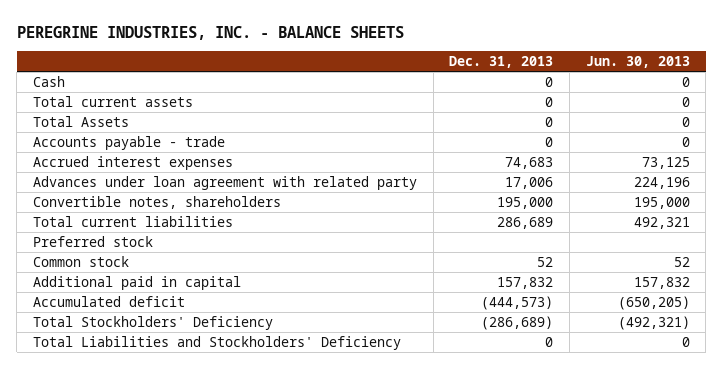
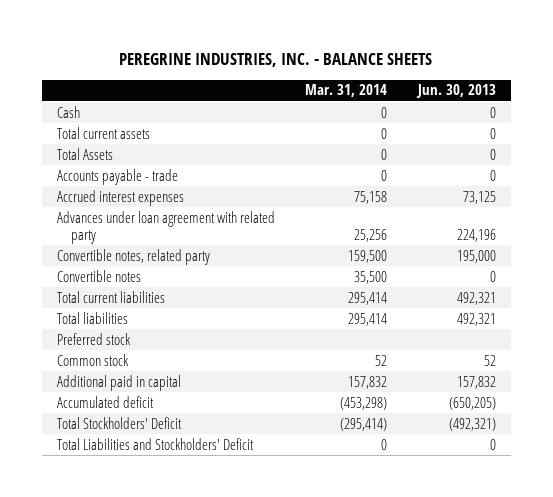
[449,55,554,68] Dec. 31, 2013 -> none
none -> [305,84,388,98] Mar. 31, 2014
[33,195,282,209] Convertible notes, shareholders -> [57,248,211,265] Convertible notes, related party
none -> [57,269,142,282] Convertible notes
none -> [57,311,129,324] Total liabilities
[33,315,274,330] Total Stockholders' Deficiency -> [57,416,183,429] Total Stockholders' Deficit
[33,335,402,350] Total Liabilities and Stockholders' Deficiency -> [57,437,255,450] Total Liabilities and Stockholders' Deficit

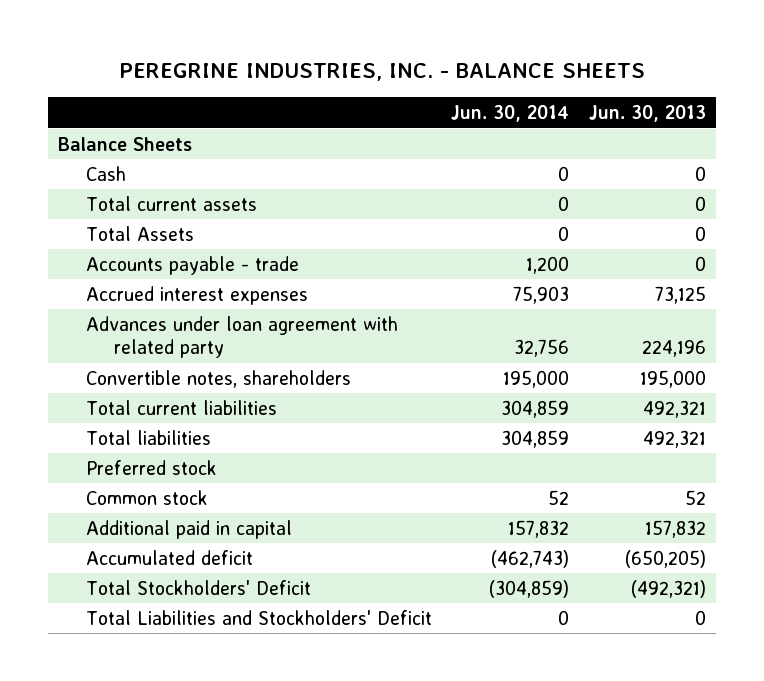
[305,84,388,98] Mar. 31, 2014 -> none
none -> [451,105,570,123] Jun. 30, 2014
none -> [57,136,192,151] Balance Sheets
[57,269,142,282] Convertible notes -> none
[57,248,211,265] Convertible notes, related party -> [85,369,351,388] Convertible notes, shareholders

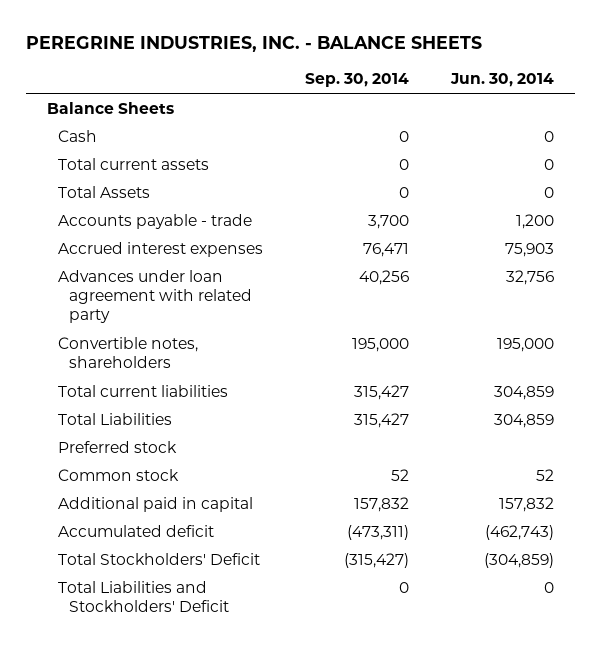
[589,105,707,123] Jun. 30, 2013 -> none
none -> [304,73,409,88] Sep. 30, 2014
[85,429,211,445] Total liabilities -> [58,412,173,425] Total Liabilities

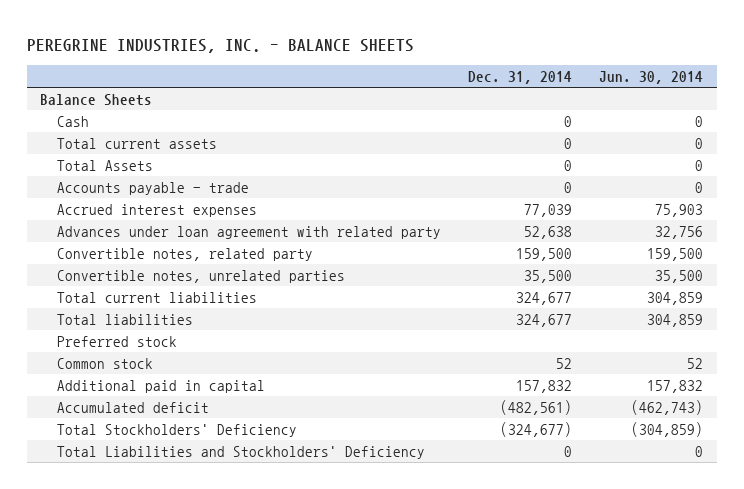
[304,73,409,88] Sep. 30, 2014 -> none
none -> [468,70,573,84] Dec. 31, 2014
[515,213,554,229] 1,200 -> [695,181,704,193] 0
[58,336,199,368] Convertible notes, shareholders -> none
none -> [56,247,313,261] Convertible notes, related party
none -> [56,269,345,283] Convertible notes, unrelated parties
[58,412,173,425] Total Liabilities -> [56,313,193,325] Total liabilities
[58,552,261,565] Total Stockholders' Deficit -> [56,423,297,437] Total Stockholders' Deficiency
[58,580,230,612] Total Liabilities and Stockholders' Deficit -> [56,445,425,459] Total Liabilities and Stockholders' Deficiency

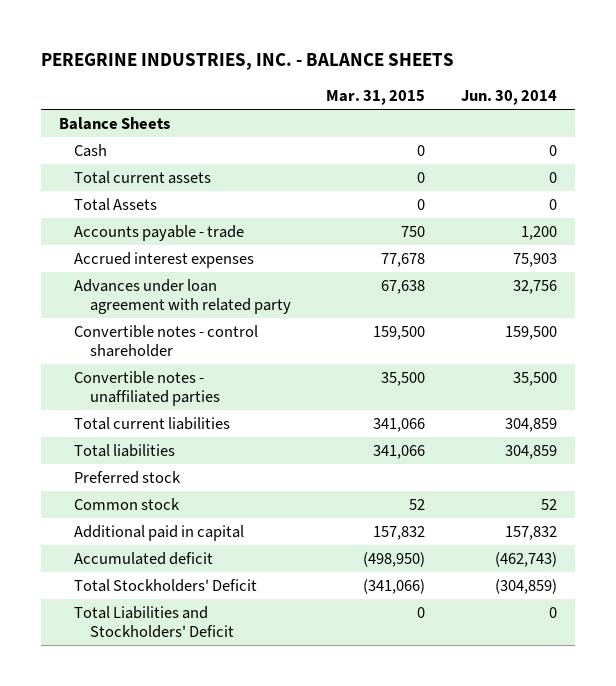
[468,70,573,84] Dec. 31, 2014 -> none
none -> [326,90,426,106] Mar. 31, 2015
[695,181,704,193] 0 -> [521,225,558,240] 1,200
[56,247,313,261] Convertible notes, related party -> [74,324,259,357] Convertible notes - control shareholder
[56,269,345,283] Convertible notes, unrelated parties -> [74,370,220,406] Convertible notes - unaffiliated parties
[56,423,297,437] Total Stockholders' Deficiency -> [74,578,258,592] Total Stockholders' Deficit
[56,445,425,459] Total Liabilities and Stockholders' Deficiency -> [74,605,234,638] Total Liabilities and Stockholders' Deficit

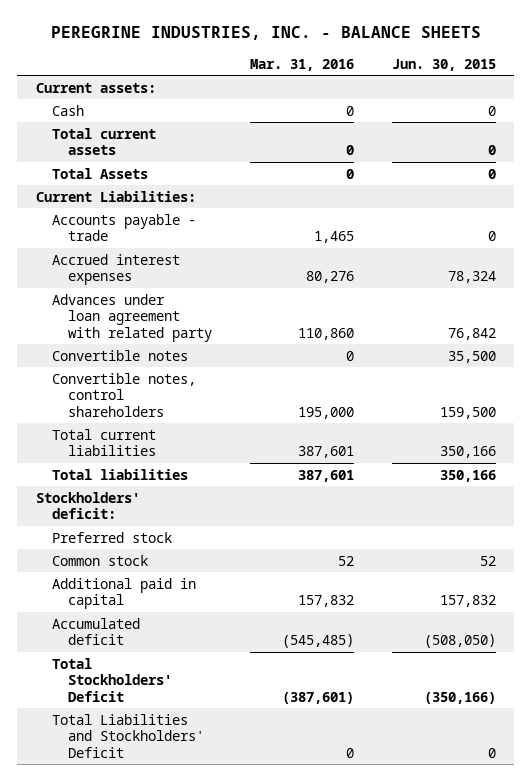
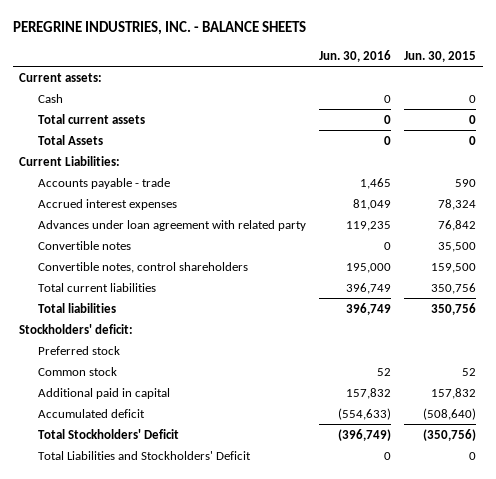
[249,58,354,71] Mar. 31, 2016 -> none
none -> [319,49,392,62] Jun. 30, 2016
[487,231,496,242] 0 -> [455,178,477,187] 590
[439,446,496,459] 350,166 -> [431,282,477,294] 350,756
[439,469,496,482] 350,166 -> [431,302,477,315] 350,756
[423,634,496,649] (508,050) -> [423,407,477,420] (508,640)
[423,691,496,704] (350,166) -> [423,428,477,441] (350,756)

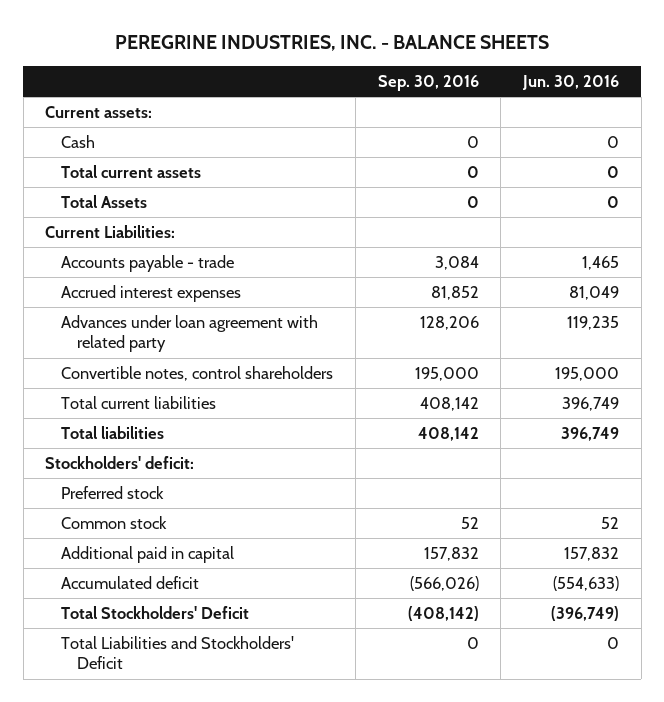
[404,50,477,62] Jun. 30, 2015 -> none
none -> [377,74,479,91] Sep. 30, 2016
[38,240,132,250] Convertible notes -> none

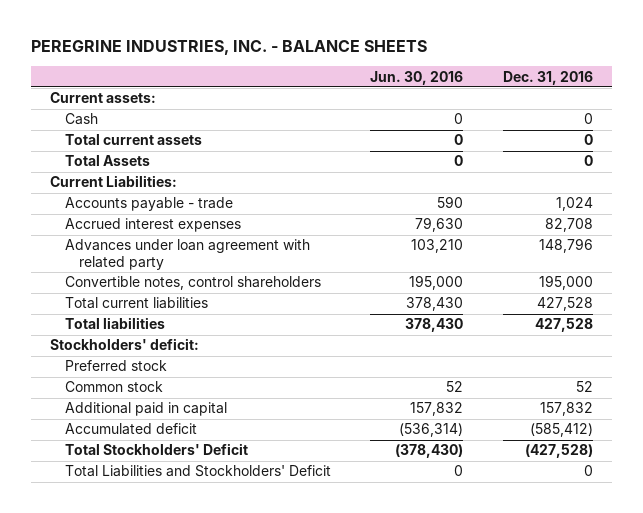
[377,74,479,91] Sep. 30, 2016 -> none
none -> [502,70,593,85] Dec. 31, 2016
[582,255,620,270] 1,465 -> [437,196,464,209] 590
[569,285,620,300] 81,049 -> [415,217,464,233] 79,630
[567,315,620,330] 119,235 -> [411,239,464,254] 103,210
[562,396,620,411] 396,749 -> [406,297,464,312] 378,430
[561,426,620,441] 396,749 -> [405,318,464,333] 378,430
[553,575,620,591] (554,633) -> [399,423,464,438] (536,314)
[551,605,620,621] (396,749) -> [395,444,464,459] (378,430)

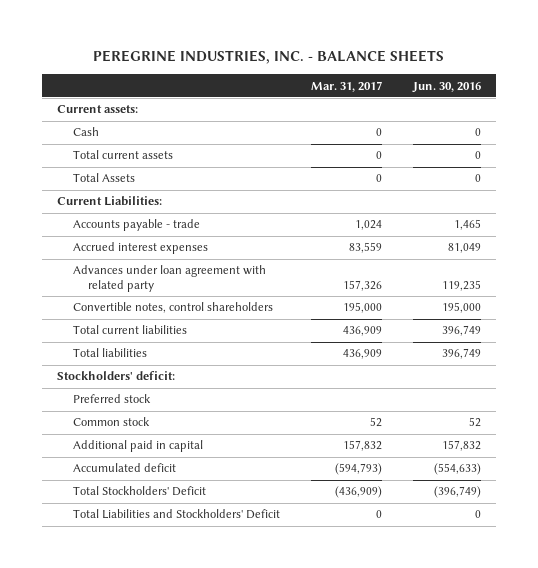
[502,70,593,85] Dec. 31, 2016 -> none
none -> [310,80,382,92] Mar. 31, 2017
[437,196,464,209] 590 -> [453,219,481,231] 1,465
[415,217,464,233] 79,630 -> [447,243,481,254] 81,049
[411,239,464,254] 103,210 -> [441,280,481,292] 119,235
[406,297,464,312] 378,430 -> [441,325,481,337] 396,749
[405,318,464,333] 378,430 -> [441,348,481,360] 396,749
[399,423,464,438] (536,314) -> [433,463,481,476] (554,633)
[395,444,464,459] (378,430) -> [433,486,481,499] (396,749)

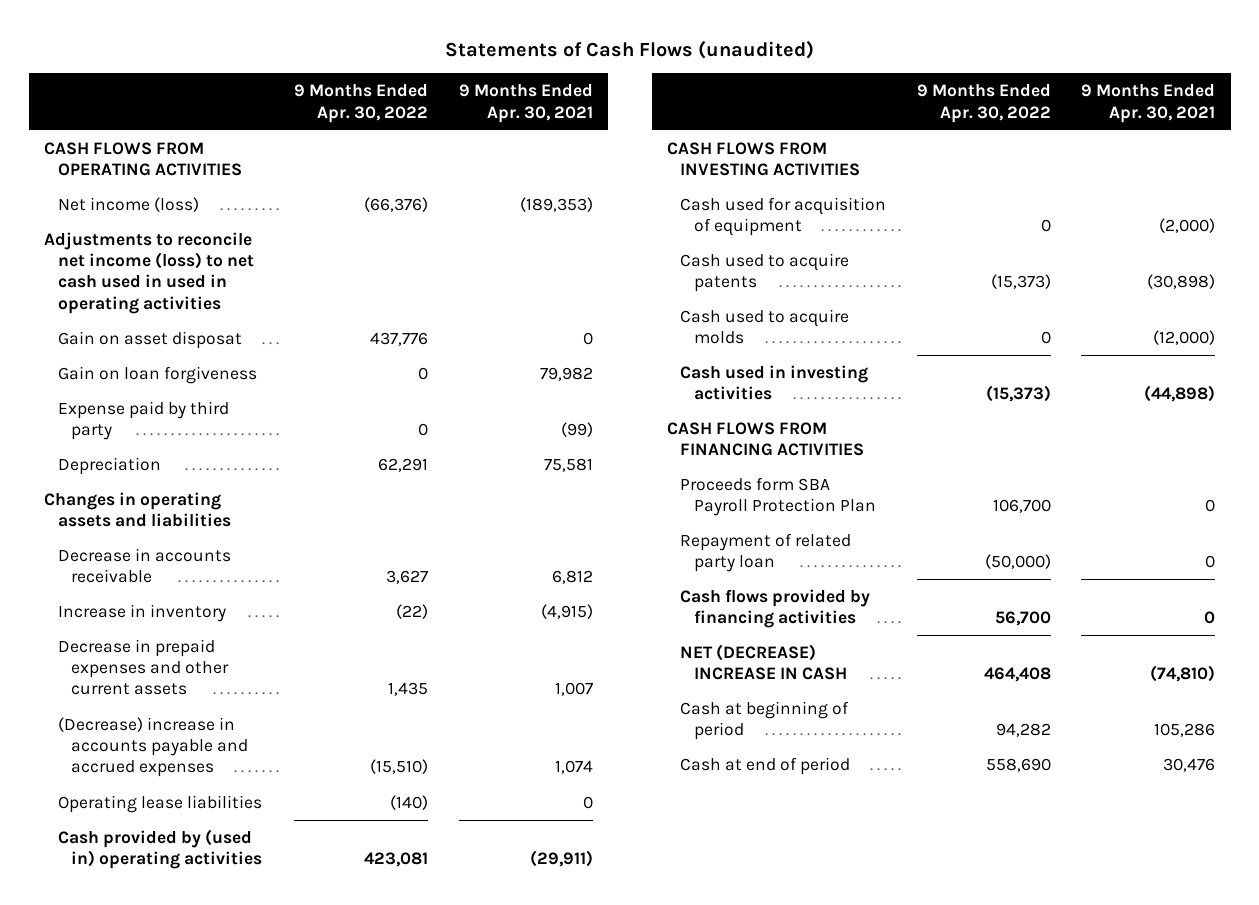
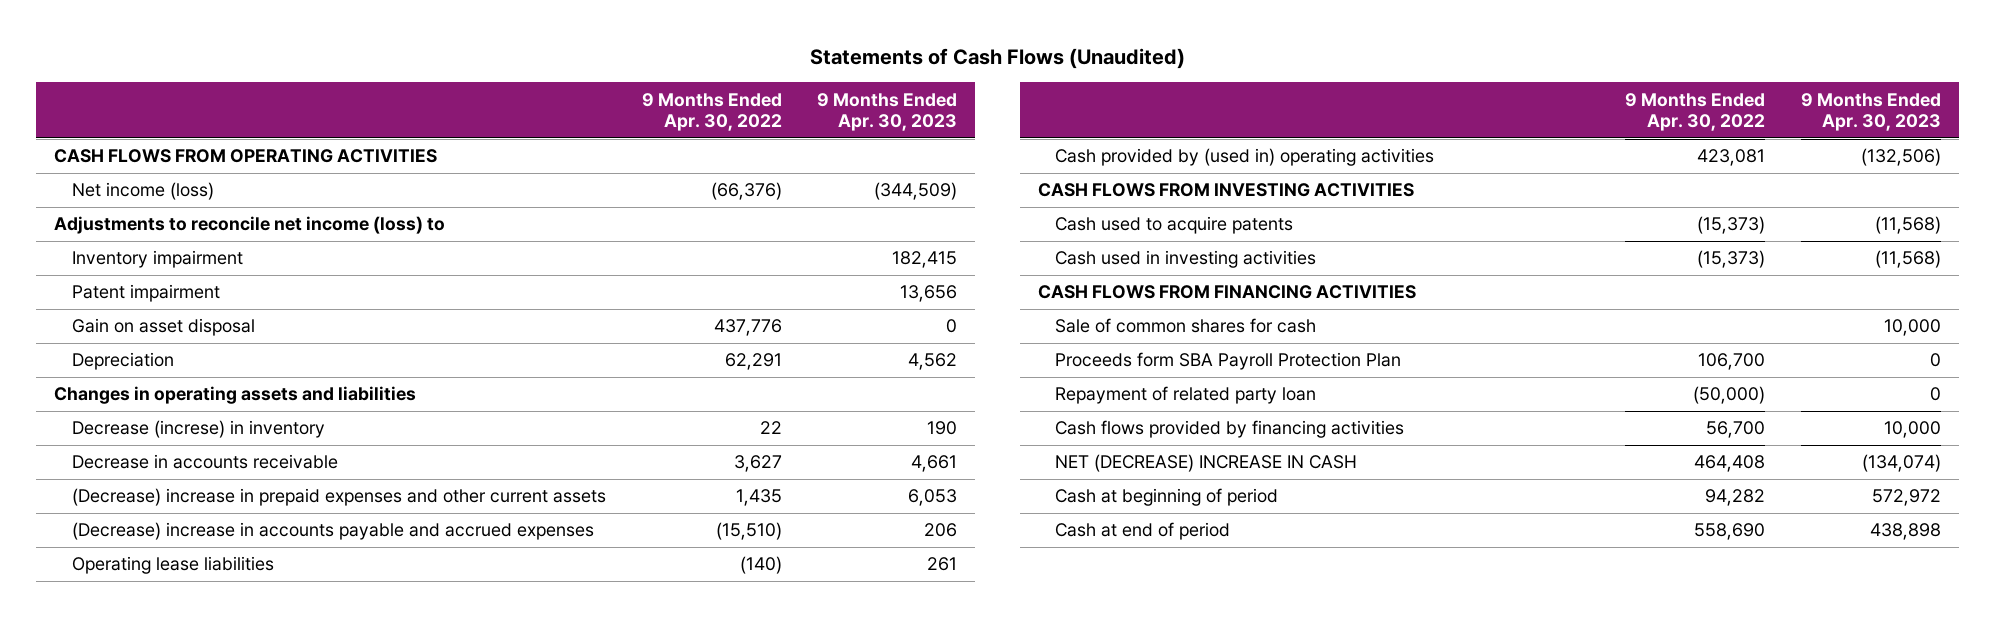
[444,39,814,59] Statements of Cash Flows (unaudited) -> [809,48,1185,70] Statements of Cash Flows (Unaudited)
[458,84,593,123] 9 Months Ended Apr. 30, 2021 -> none
none -> [817,92,958,131] 9 Months Ended Apr. 30, 2023
[57,366,257,385] Gain on loan forgiveness -> none
[57,401,229,441] Expense paid by third party -> none
[44,232,254,314] Adjustments to reconcile net income (loss) to net cash used in used in operating activities -> [54,216,446,235] Adjustments to reconcile net income (loss) to
none -> [71,250,243,269] Inventory impairment
none -> [71,284,220,303] Patent impairment
[57,331,242,350] Gain on asset disposat -> [71,318,255,337] Gain on asset disposal
none -> [71,420,325,439] Decrease (increse) in inventory
[57,604,226,623] Increase in inventory -> none
[57,639,229,696] Decrease in prepaid expenses and other current assets -> [71,488,606,507] (Decrease) increase in prepaid expenses and other current assets
[680,197,887,237] Cash used for acquisition of equipment -> none
[680,309,850,345] Cash used to acquire molds -> none
none -> [1055,318,1317,334] Sale of common shares for cash

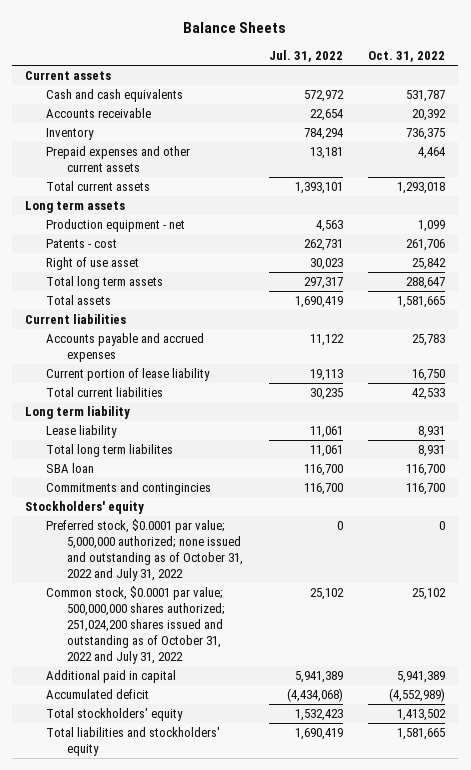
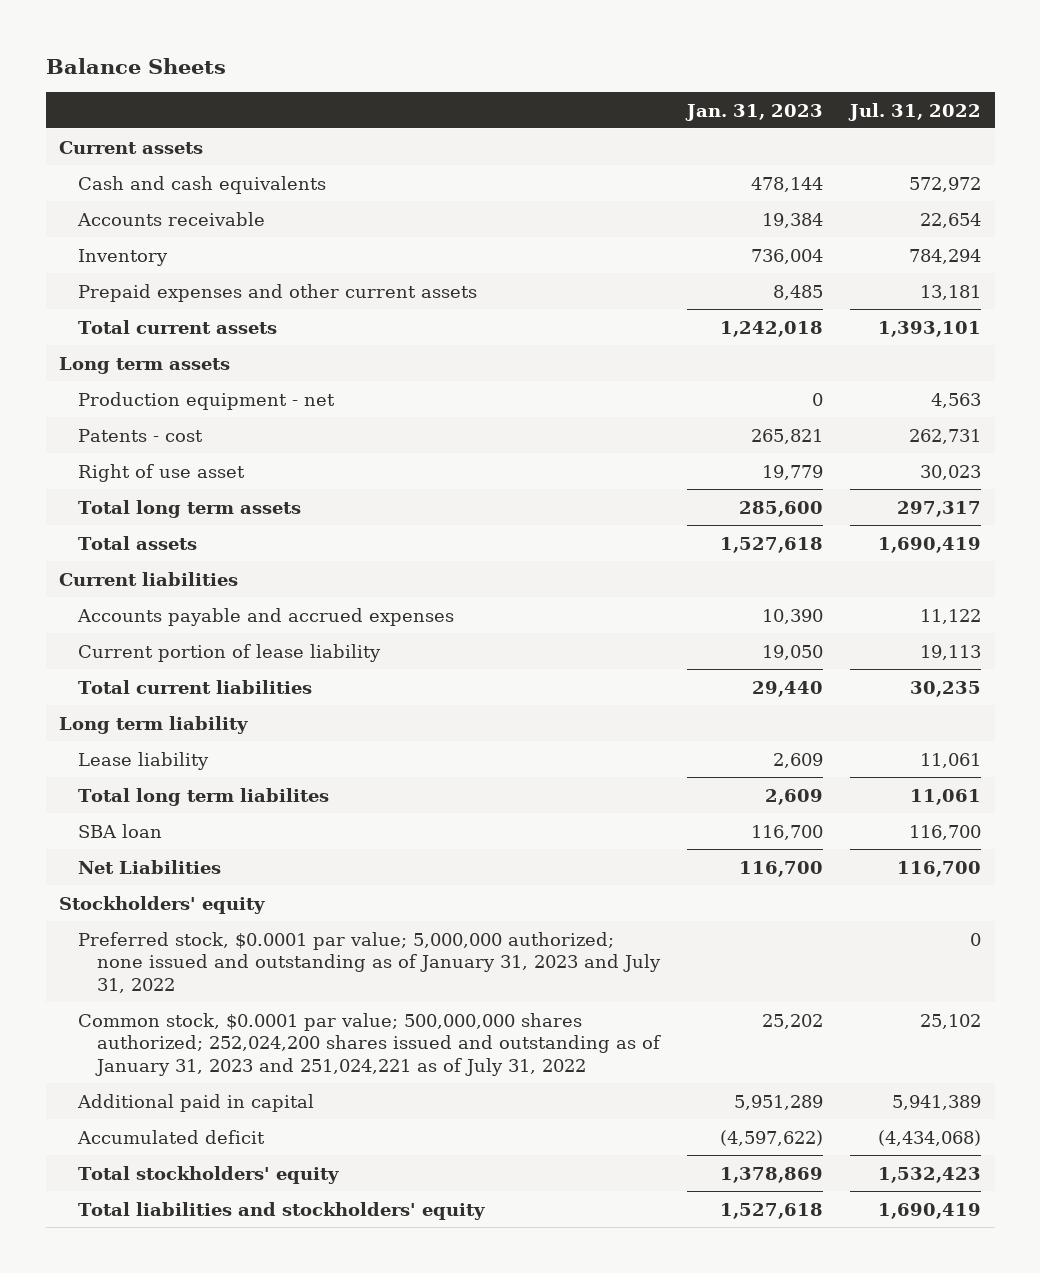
[368,51,446,63] Oct. 31, 2022 -> none
none -> [684,103,823,121] Jan. 31, 2023
[46,482,212,496] Commitments and contingincies -> [77,859,221,874] Net Liabilities
[46,519,243,581] Preferred stock, $0.0001 par value; 5,000,000 authorized; none issued and outstanding as of October 31, 2022 and July 31, 2022 -> [77,931,661,993] Preferred stock, $0.0001 par value; 5,000,000 authorized; none issued and outstanding as of January 31, 2023 and July 31, 2022
[46,586,225,664] Common stock, $0.0001 par value; 500,000,000 shares authorized; 251,024,200 shares issued and outstanding as of October 31, 2022 and July 31, 2022 -> [77,1012,661,1076] Common stock, $0.0001 par value; 500,000,000 shares authorized; 252,024,200 shares issued and outstanding as of January 31, 2023 and 251,024,221 as of July 31, 2022

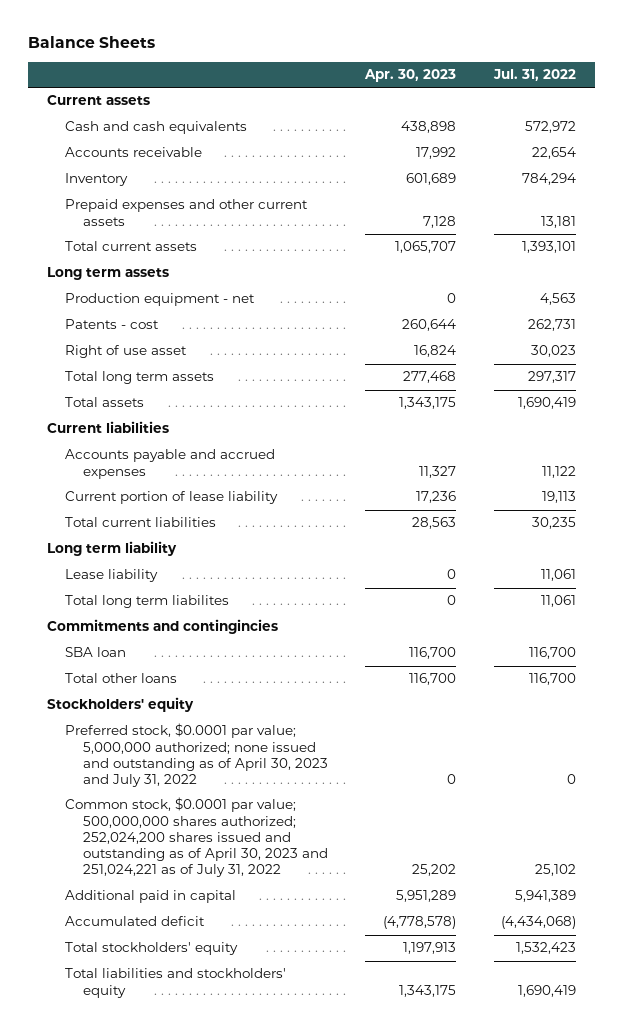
[684,103,823,121] Jan. 31, 2023 -> none
none -> [364,69,457,83] Apr. 30, 2023
none -> [46,619,278,635] Commitments and contingincies
[77,859,221,874] Net Liabilities -> [64,673,177,684] Total other loans
[77,931,661,993] Preferred stock, $0.0001 par value; 5,000,000 authorized; none issued and outstanding as of January 31, 2023 and July 31, 2022 -> [64,723,328,788] Preferred stock, $0.0001 par value; 5,000,000 authorized; none issued and outstanding as of April 30, 2023 and July 31, 2022
[77,1012,661,1076] Common stock, $0.0001 par value; 500,000,000 shares authorized; 252,024,200 shares issued and outstanding as of January 31, 2023 and 251,024,221 as of July 31, 2022 -> [64,797,328,878] Common stock, $0.0001 par value; 500,000,000 shares authorized; 252,024,200 shares issued and outstanding as of April 30, 2023 and 251,024,221 as of July 31, 2022

